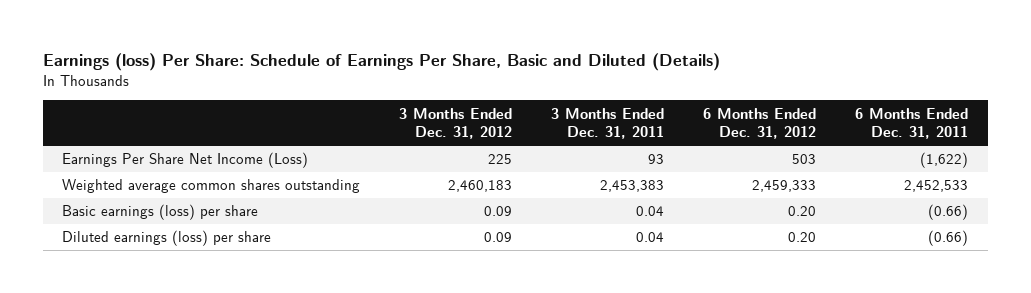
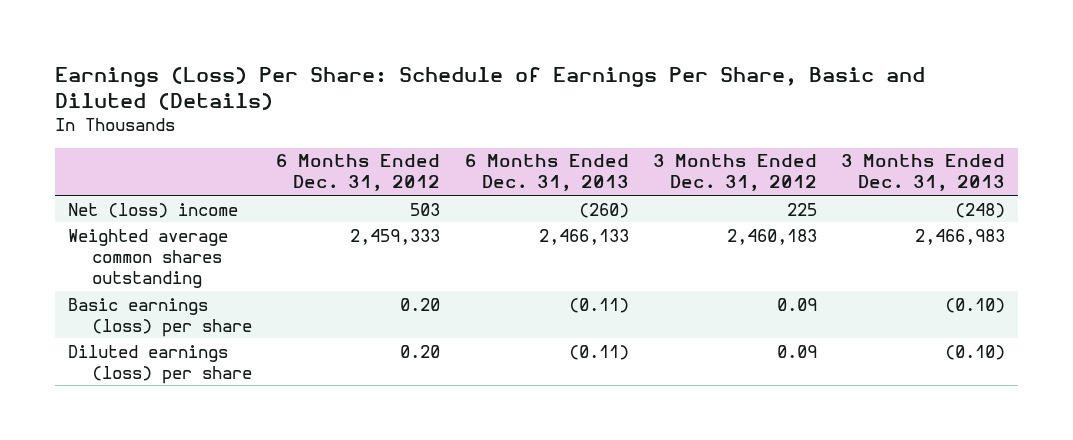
[42,52,720,71] Earnings (loss) Per Share: Schedule of Earnings Per Share, Basic and Diluted (Details) -> [55,66,926,110] Earnings (Loss) Per Share: Schedule of Earnings Per Share, Basic and Diluted (Details)
[551,107,665,140] 3 Months Ended Dec. 31, 2011 -> none
[855,107,969,140] 6 Months Ended Dec. 31, 2011 -> none
none -> [464,154,629,192] 6 Months Ended Dec. 31, 2013
none -> [841,154,1006,192] 3 Months Ended Dec. 31, 2013
[62,152,309,169] Earnings Per Share Net Income (Loss) -> [67,202,238,218] Net (loss) income

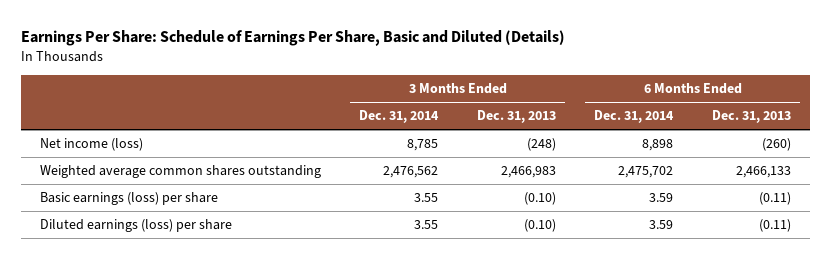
[55,66,926,110] Earnings (Loss) Per Share: Schedule of Earnings Per Share, Basic and Diluted (Details) -> [20,30,565,47] Earnings Per Share: Schedule of Earnings Per Share, Basic and Diluted (Details)
[276,154,441,192] 6 Months Ended Dec. 31, 2012 -> none
[653,154,818,192] 3 Months Ended Dec. 31, 2012 -> none
none -> [359,110,440,124] Dec. 31, 2014
none -> [594,110,675,124] Dec. 31, 2014
[67,202,238,218] Net (loss) income -> [39,138,143,152] Net income (loss)

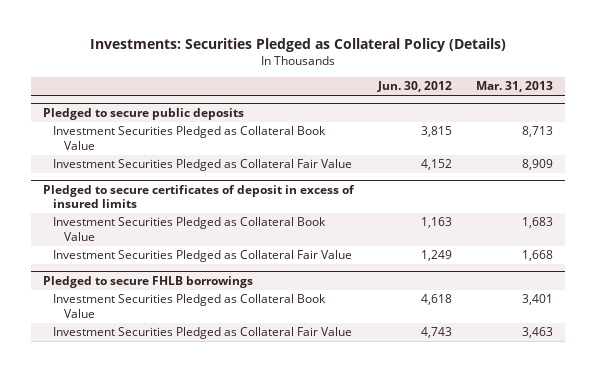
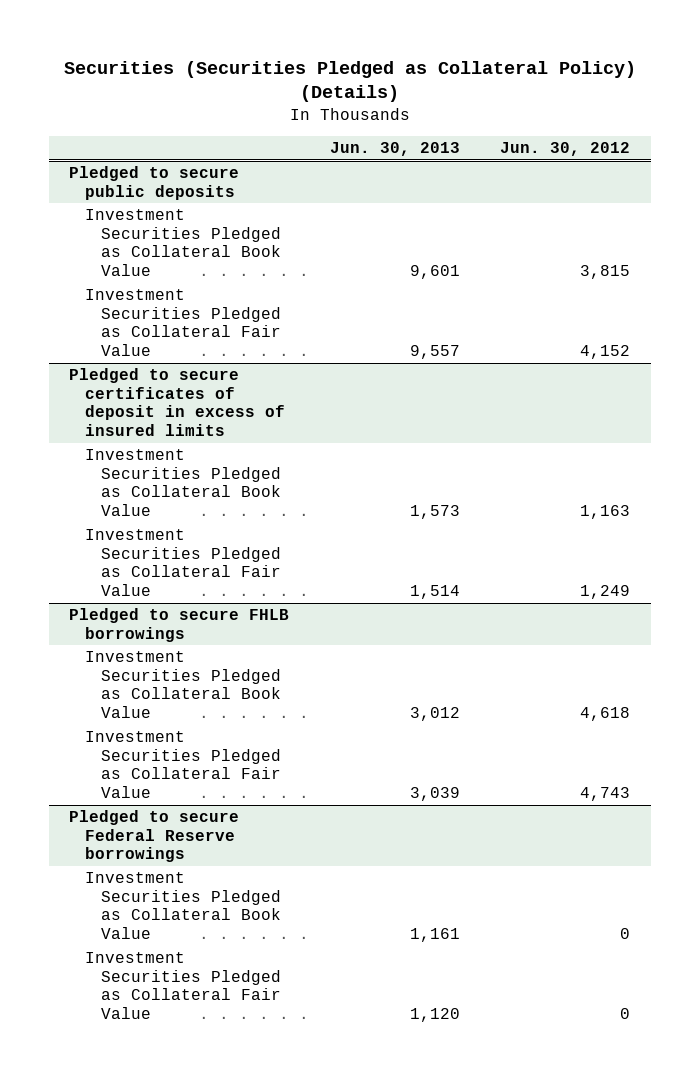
[90,38,507,53] Investments: Securities Pledged as Collateral Policy (Details) -> [63,60,636,103] Securities (Securities Pledged as Collateral Policy) (Details)
[476,81,554,93] Mar. 31, 2013 -> none
none -> [329,142,460,157] Jun. 30, 2013
none -> [69,810,240,863] Pledged to secure Federal Reserve borrowings
none -> [84,872,281,939] Investment Securities Pledged as Collateral Book Value
none -> [84,952,281,1019] Investment Securities Pledged as Collateral Fair Value

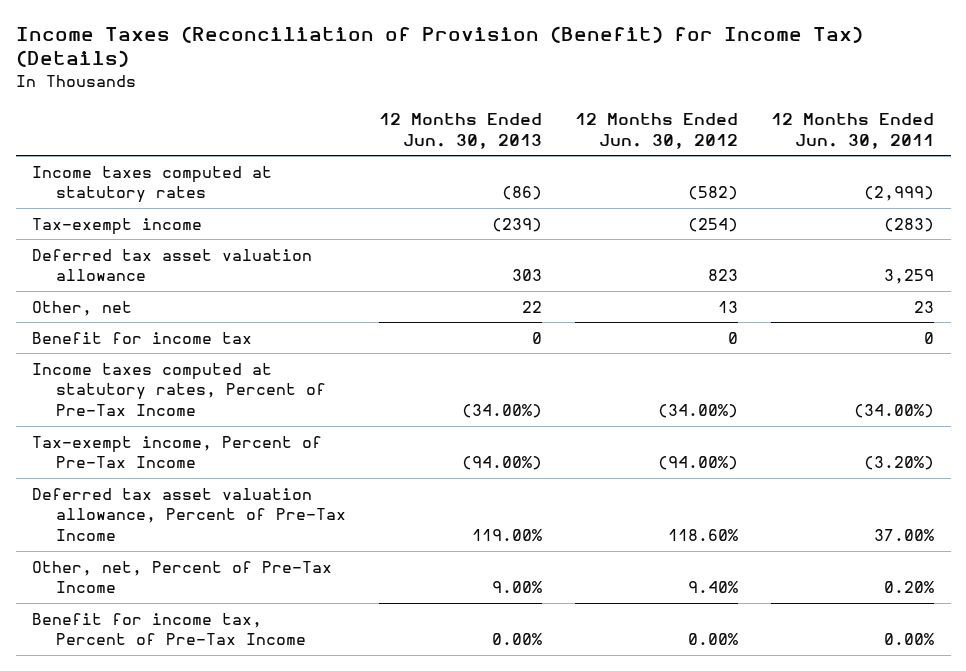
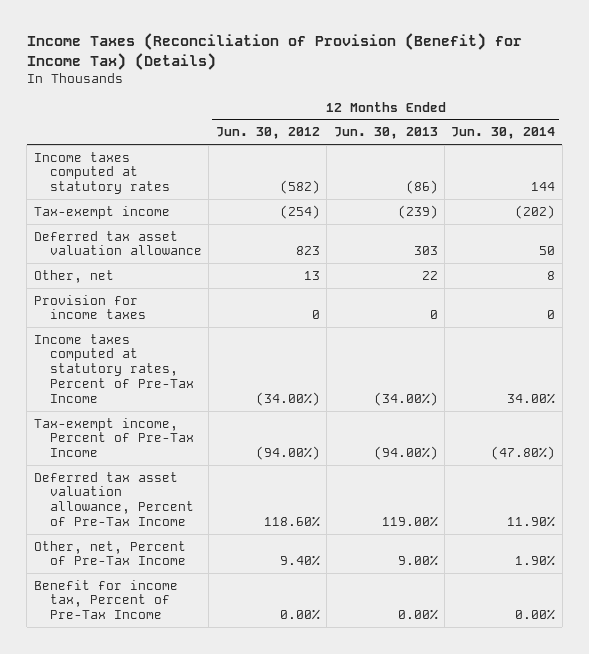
[771,113,935,149] 12 Months Ended Jun. 30, 2011 -> none
none -> [451,127,556,140] Jun. 30, 2014
[32,331,253,344] Benefit for income tax -> [33,294,146,320] Provision for income taxes

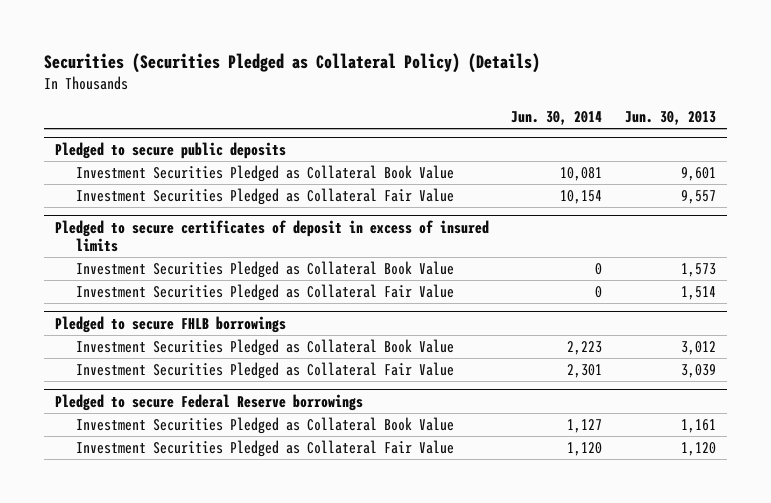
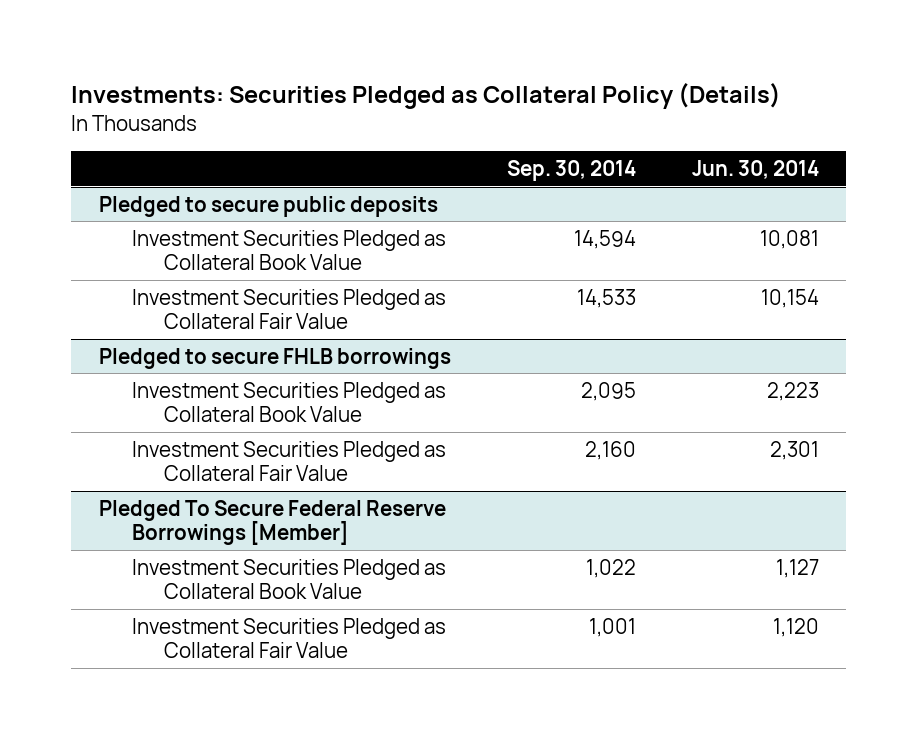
[44,53,541,74] Securities (Securities Pledged as Collateral Policy) (Details) -> [71,83,782,110] Investments: Securities Pledged as Collateral Policy (Details)
[624,110,716,125] Jun. 30, 2013 -> none
none -> [506,159,636,181] Sep. 30, 2014
[55,220,490,253] Pledged to secure certificates of deposit in excess of insured limits -> none
[76,261,455,279] Investment Securities Pledged as Collateral Book Value -> none
[76,284,455,302] Investment Securities Pledged as Collateral Fair Value -> none
[55,394,364,412] Pledged to secure Federal Reserve borrowings -> [99,499,447,546] Pledged To Secure Federal Reserve Borrowings [Member]

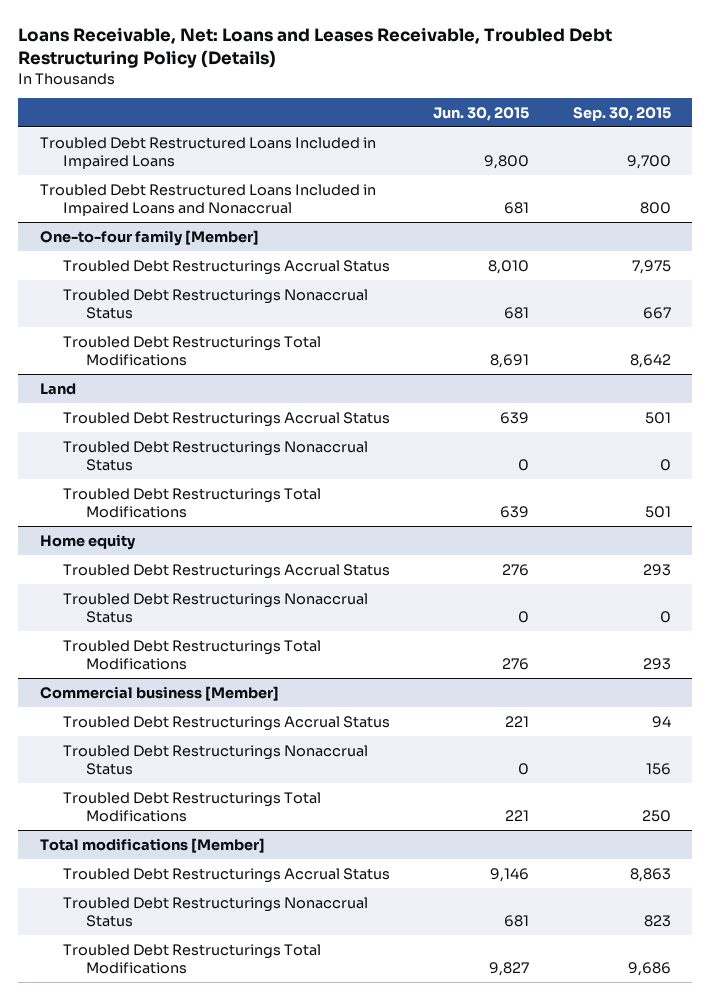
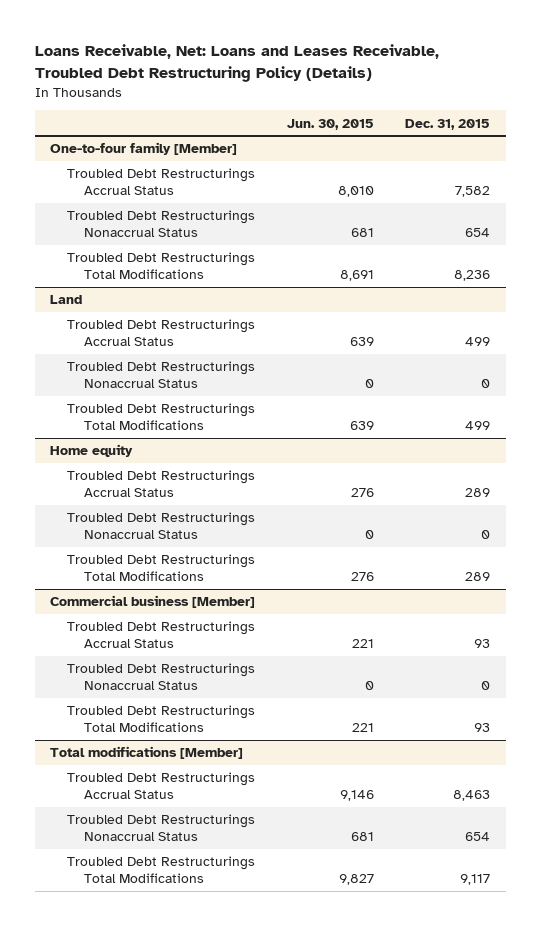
[572,106,671,121] Sep. 30, 2015 -> none
none -> [405,118,491,130] Dec. 31, 2015
[39,136,376,170] Troubled Debt Restructured Loans Included in Impaired Loans -> none
[39,183,376,217] Troubled Debt Restructured Loans Included in Impaired Loans and Nonaccrual -> none

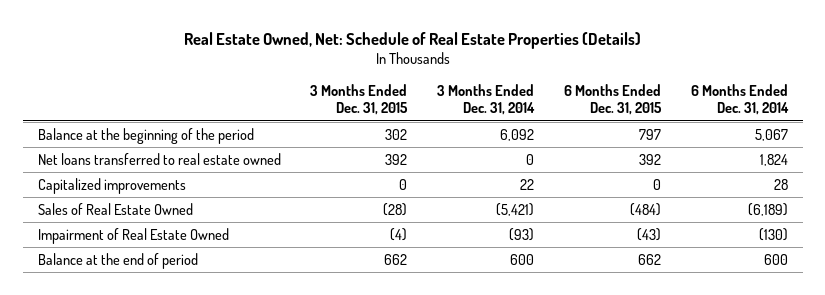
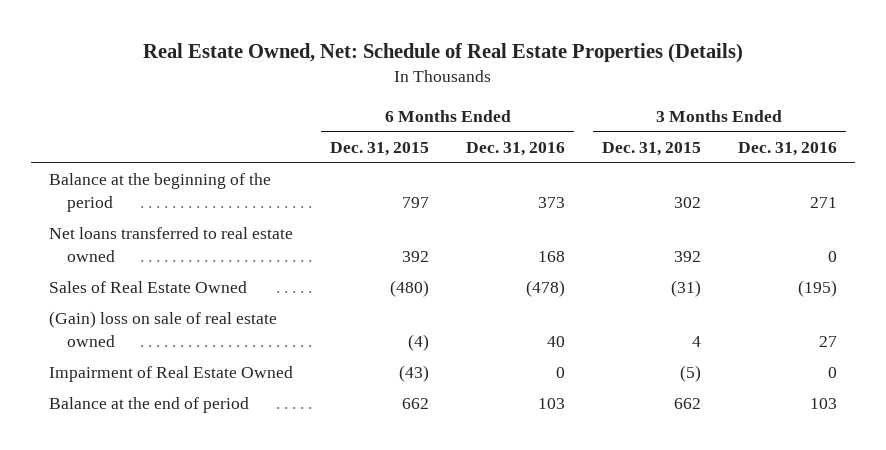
[437,84,536,116] 3 Months Ended Dec. 31, 2014 -> none
[690,84,789,116] 6 Months Ended Dec. 31, 2014 -> none
none -> [465,141,565,156] Dec. 31, 2016
none -> [737,141,837,156] Dec. 31, 2016
[37,177,186,194] Capitalized improvements -> none
[383,202,408,216] (28) -> [670,280,701,298] (31)
[629,202,661,216] (484) -> [390,280,430,298] (480)
none -> [49,311,278,347] (Gain) loss on sale of real estate owned
[390,227,408,241] (4) -> [679,365,701,383] (5)

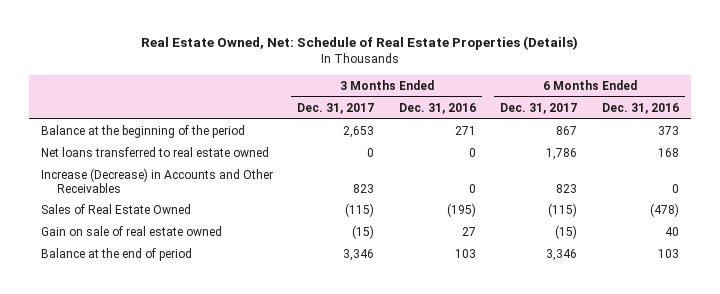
[330,141,430,156] Dec. 31, 2015 -> none
[601,141,701,156] Dec. 31, 2015 -> none
none -> [297,103,375,115] Dec. 31, 2017
none -> [500,103,578,115] Dec. 31, 2017
none -> [40,168,273,193] Increase (Decrease) in Accounts and Other Receivables
[49,366,294,383] Impairment of Real Estate Owned -> none
[49,311,278,347] (Gain) loss on sale of real estate owned -> [40,226,222,237] Gain on sale of real estate owned

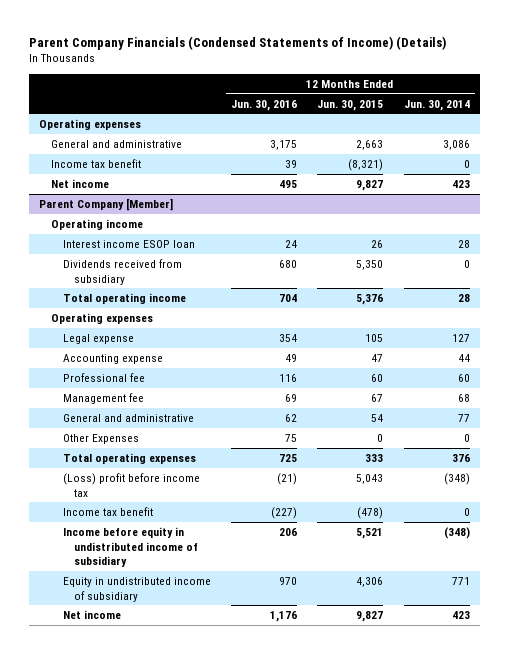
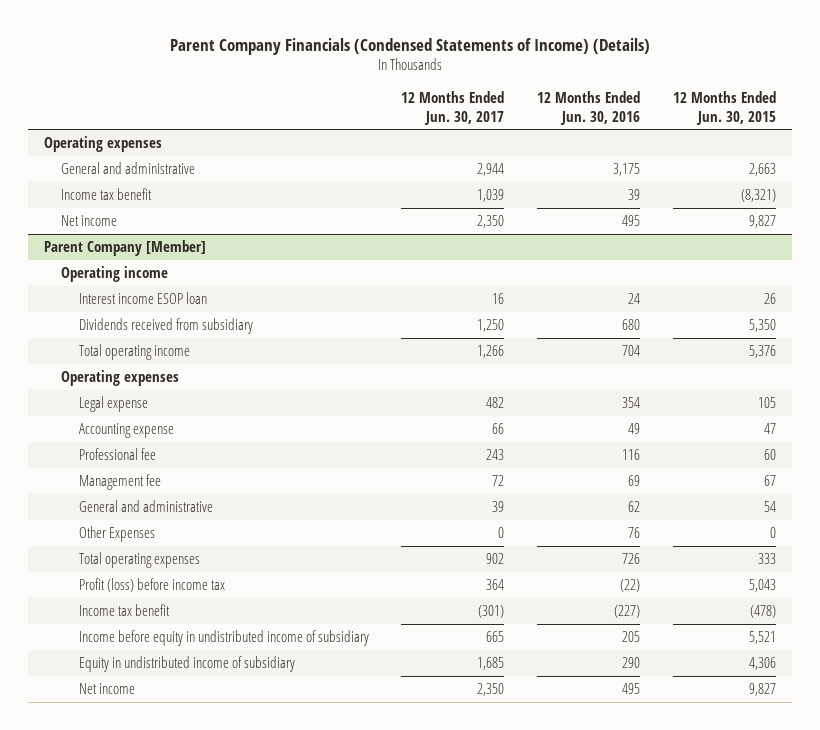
[403,99,470,111] Jun. 30, 2014 -> none
none -> [401,90,505,125] 12 Months Ended Jun. 30, 2017
[285,433,298,442] 75 -> [628,526,641,538] 76
[279,453,298,462] 725 -> [622,552,641,564] 726
[62,472,200,497] (Loss) profit before income tax -> [78,577,225,592] Profit (loss) before income tax
[277,472,298,485] (21) -> [620,578,641,592] (22)
[279,527,298,536] 206 -> [622,630,641,642] 205
[279,576,298,585] 970 -> [622,656,641,668] 290
[270,610,298,622] 1,176 -> [622,682,641,694] 495

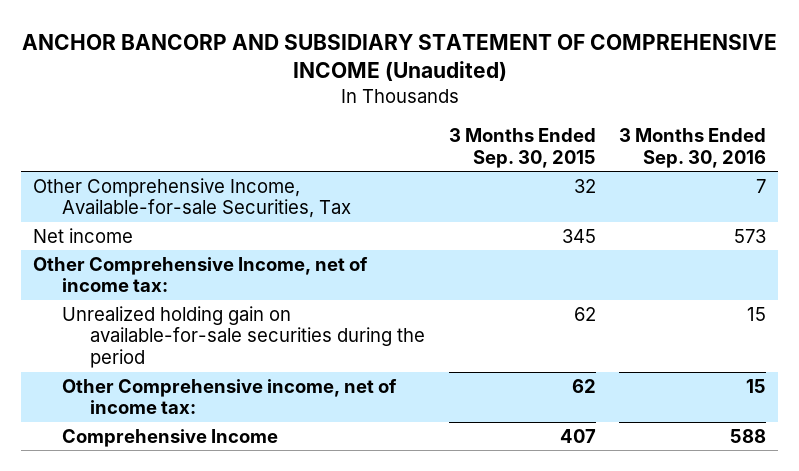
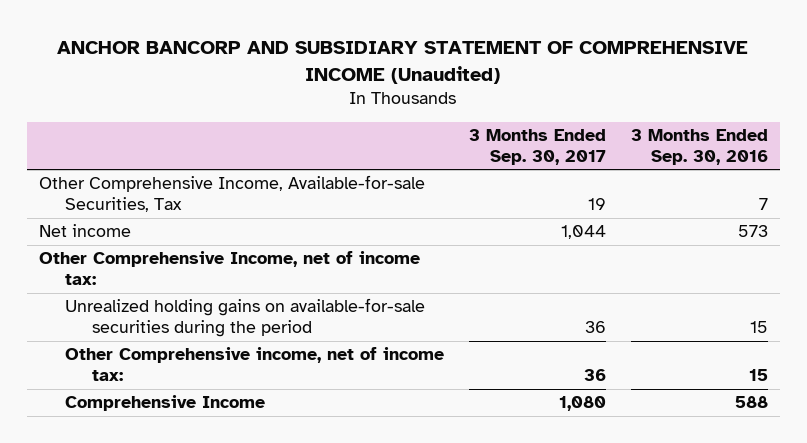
[448,128,596,169] 3 Months Ended Sep. 30, 2015 -> none
none -> [469,128,607,165] 3 Months Ended Sep. 30, 2017
[61,305,426,369] Unrealized holding gain on available-for-sale securities during the period -> [65,298,426,338] Unrealized holding gains on available-for-sale securities during the period

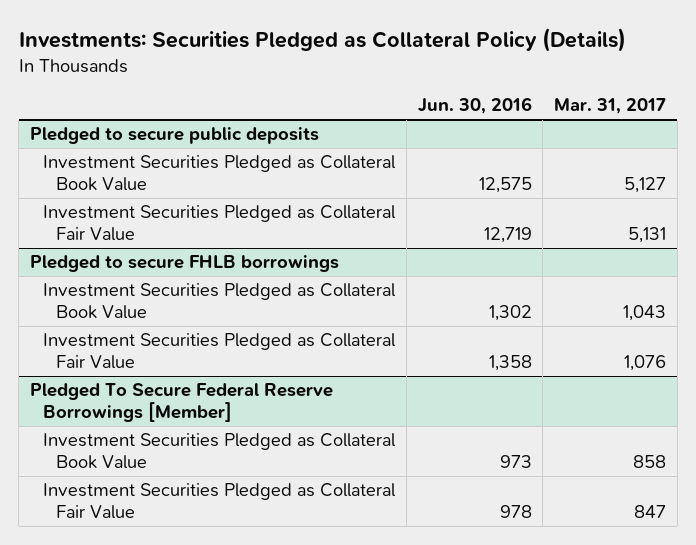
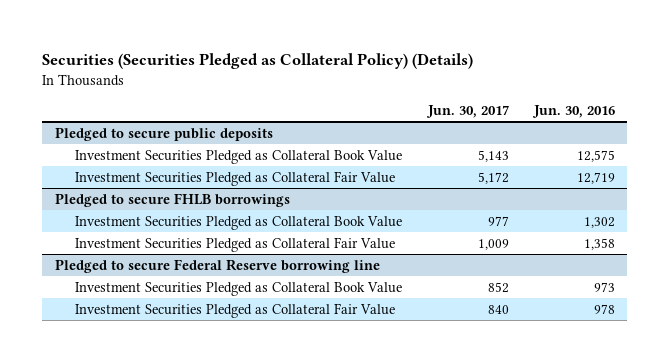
[18,28,626,53] Investments: Securities Pledged as Collateral Policy (Details) -> [42,53,474,70] Securities (Securities Pledged as Collateral Policy) (Details)
[554,98,667,115] Mar. 31, 2017 -> none
none -> [425,104,509,118] Jun. 30, 2017
[29,383,333,423] Pledged To Secure Federal Reserve Borrowings [Member] -> [55,258,381,273] Pledged to secure Federal Reserve borrowing line

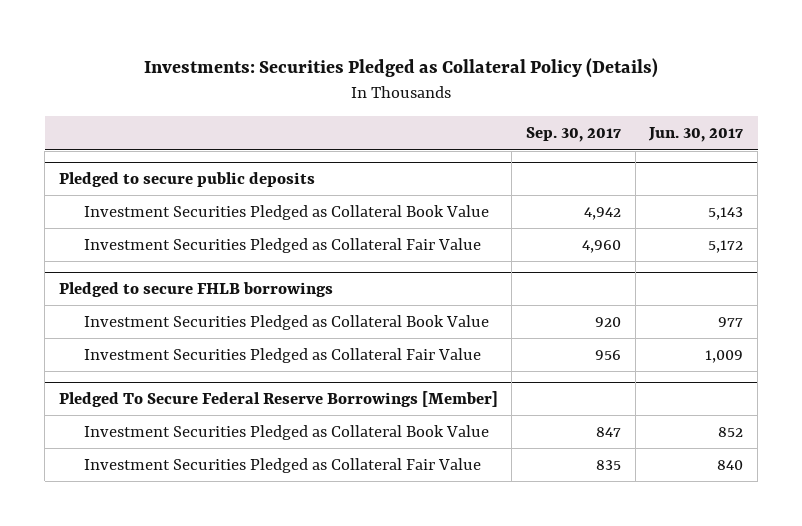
[42,53,474,70] Securities (Securities Pledged as Collateral Policy) (Details) -> [144,58,659,79] Investments: Securities Pledged as Collateral Policy (Details)
[531,104,615,118] Jun. 30, 2016 -> none
none -> [526,127,622,143] Sep. 30, 2017
[55,258,381,273] Pledged to secure Federal Reserve borrowing line -> [58,390,498,407] Pledged To Secure Federal Reserve Borrowings [Member]

